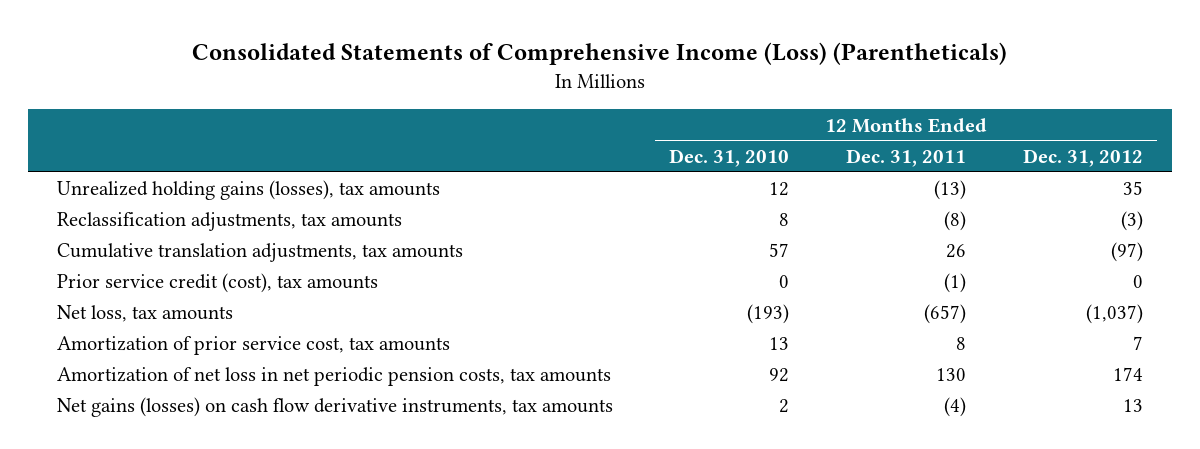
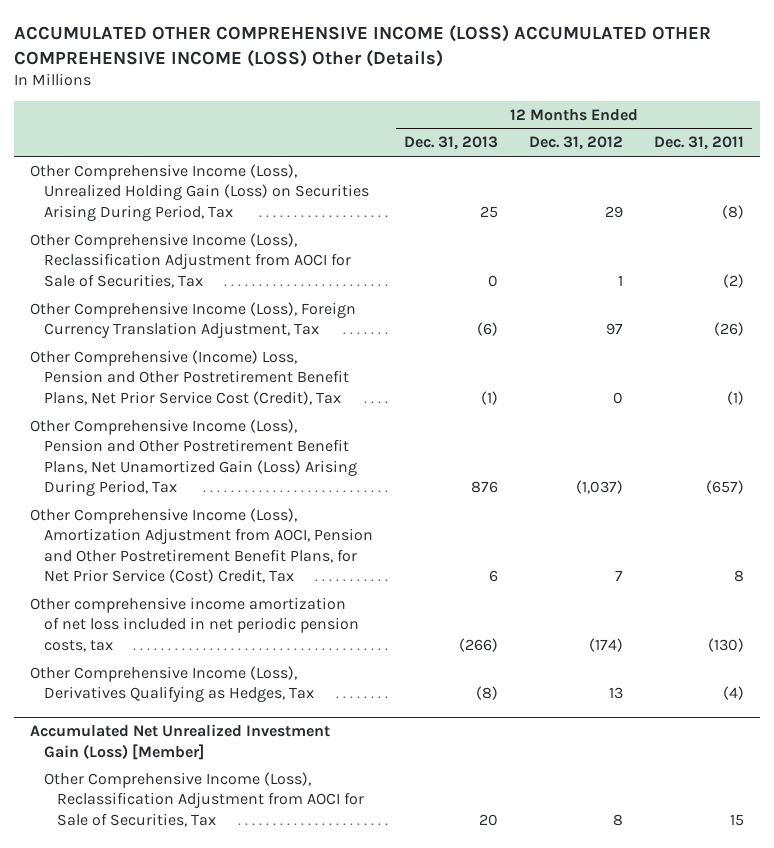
[191,42,1007,66] Consolidated Statements of Comprehensive Income (Loss) (Parentheticals) -> [14,24,712,67] ACCUMULATED OTHER COMPREHENSIVE INCOME (LOSS) ACCUMULATED OTHER COMPREHENSIVE INCOME (LOSS) Other (Details)
[669,148,790,167] Dec. 31, 2010 -> none
none -> [403,136,498,151] Dec. 31, 2013
[56,212,402,232] Reclassification adjustments, tax amounts -> none
[56,336,450,356] Amortization of prior service cost, tax amounts -> none
[56,180,440,201] Unrealized holding gains (losses), tax amounts -> [29,163,369,221] Other Comprehensive Income (Loss), Unrealized Holding Gain (Loss) on Securities Arising During Period, Tax
[934,180,967,201] (13) -> [722,204,745,219] (8)
[1123,181,1144,196] 35 -> [605,205,624,218] 29
none -> [29,232,351,288] Other Comprehensive Income (Loss), Reclassification Adjustment from AOCI for Sale of Securities, Tax
[56,243,463,263] Cumulative translation adjustments, tax amounts -> [29,301,356,339] Other Comprehensive Income (Loss), Foreign Currency Translation Adjustment, Tax
[946,244,967,259] 26 -> [714,322,745,337] (26)
[1111,242,1144,263] (97) -> [606,323,624,336] 97
[56,273,378,294] Prior service credit (cost), tax amounts -> [29,349,349,405] Other Comprehensive (Income) Loss, Pension and Other Postretirement Benefit Plans, Net Prior Service Cost (Credit), Tax
[56,305,233,323] Net loss, tax amounts -> [29,418,357,497] Other Comprehensive Income (Loss), Pension and Other Postretirement Benefit Plans, Net Unamortized Gain (Loss) Arising During Period, Tax
none -> [29,507,373,584] Other Comprehensive Income (Loss), Amortization Adjustment from AOCI, Pension and Other Postretirement Benefit Plans, for Net Prior Service (Cost) Credit, Tax
[56,367,611,387] Amortization of net loss in net periodic pension costs, tax amounts -> [29,596,359,652] Other comprehensive income amortization of net loss included in net periodic pension costs, tax
[936,368,967,382] 130 -> [708,637,745,652] (130)
[1113,367,1144,382] 174 -> [589,637,624,652] (174)
[56,397,613,418] Net gains (losses) on cash flow derivative instruments, tax amounts -> [29,665,314,703] Other Comprehensive Income (Loss), Derivatives Qualifying as Hedges, Tax
none -> [29,724,330,760] Accumulated Net Unrealized Investment Gain (Loss) [Member]
none -> [43,771,365,827] Other Comprehensive Income (Loss), Reclassification Adjustment from AOCI for Sale of Securities, Tax

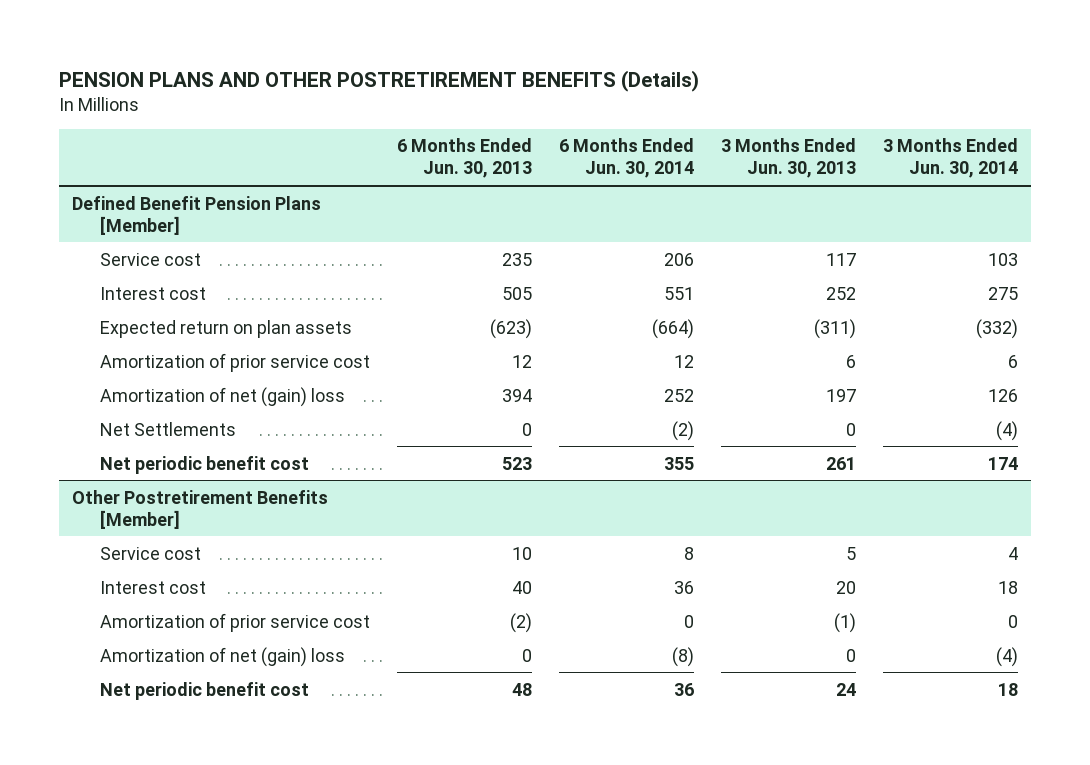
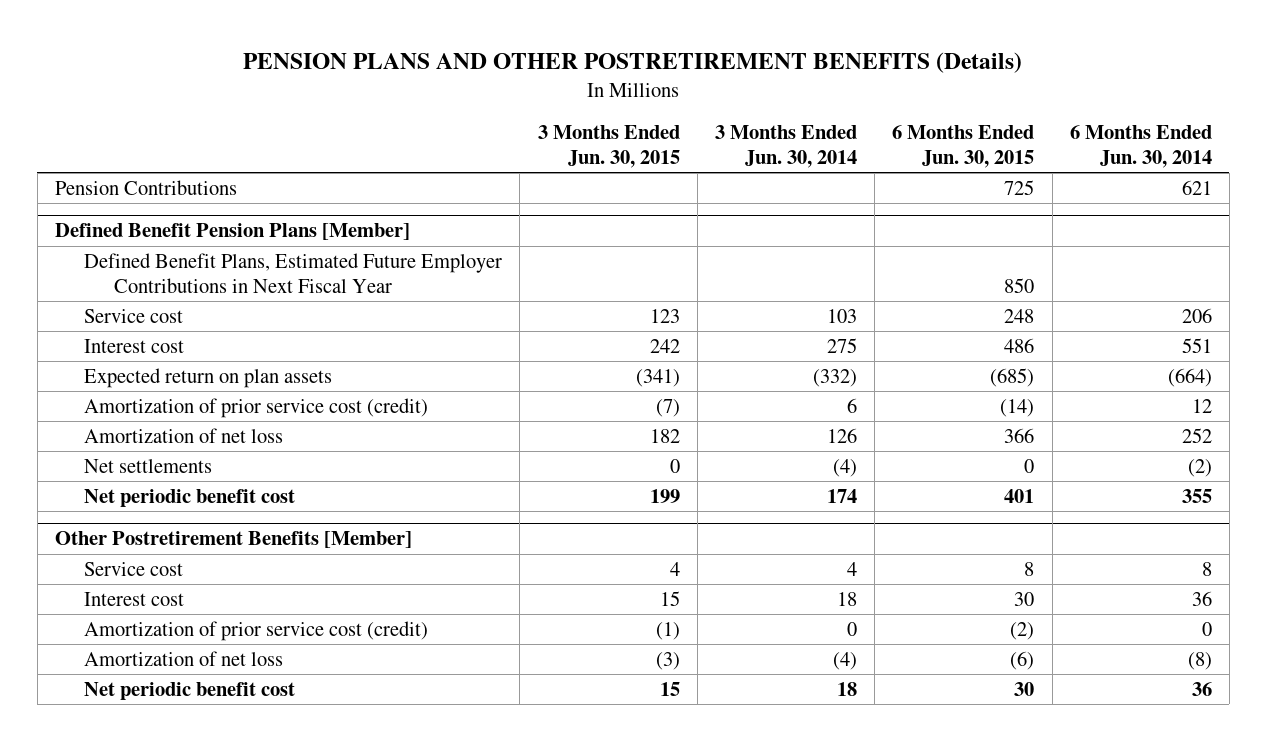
[396,138,532,179] 6 Months Ended Jun. 30, 2013 -> none
[720,138,856,179] 3 Months Ended Jun. 30, 2013 -> none
none -> [537,124,680,168] 3 Months Ended Jun. 30, 2015
none -> [892,124,1035,168] 6 Months Ended Jun. 30, 2015
none -> [54,179,237,195] Pension Contributions
none -> [84,252,503,293] Defined Benefit Plans, Estimated Future Employer Contributions in Next Fiscal Year
[99,352,370,372] Amortization of prior service cost -> [84,397,429,418] Amortization of prior service cost (credit)
[99,386,345,407] Amortization of net (gain) loss -> [84,427,284,443] Amortization of net loss
[99,421,236,436] Net Settlements -> [84,458,213,473] Net settlements
[99,612,370,632] Amortization of prior service cost -> [84,620,429,641] Amortization of prior service cost (credit)
[99,646,345,667] Amortization of net (gain) loss -> [84,650,284,666] Amortization of net loss

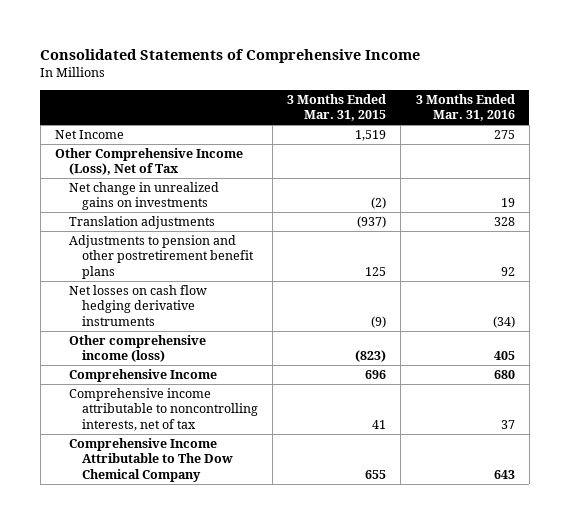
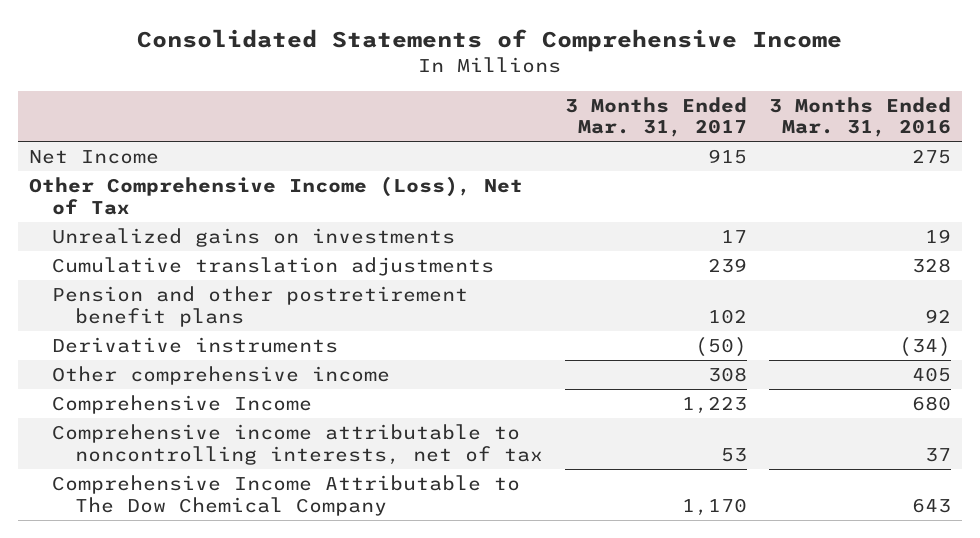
[287,94,387,122] 3 Months Ended Mar. 31, 2015 -> none
none -> [564,96,747,138] 3 Months Ended Mar. 31, 2017
[68,182,219,211] Net change in unrealized gains on investments -> [51,228,455,248] Unrealized gains on investments
[68,216,215,230] Translation adjustments -> [51,257,494,277] Cumulative translation adjustments
[68,235,255,279] Adjustments to pension and other postretirement benefit plans -> [51,286,468,327] Pension and other postretirement benefit plans
[68,285,207,326] Net losses on cash flow hedging derivative instruments -> [51,337,338,354] Derivative instruments
[68,335,206,363] Other comprehensive income (loss) -> [51,366,390,386] Other comprehensive income

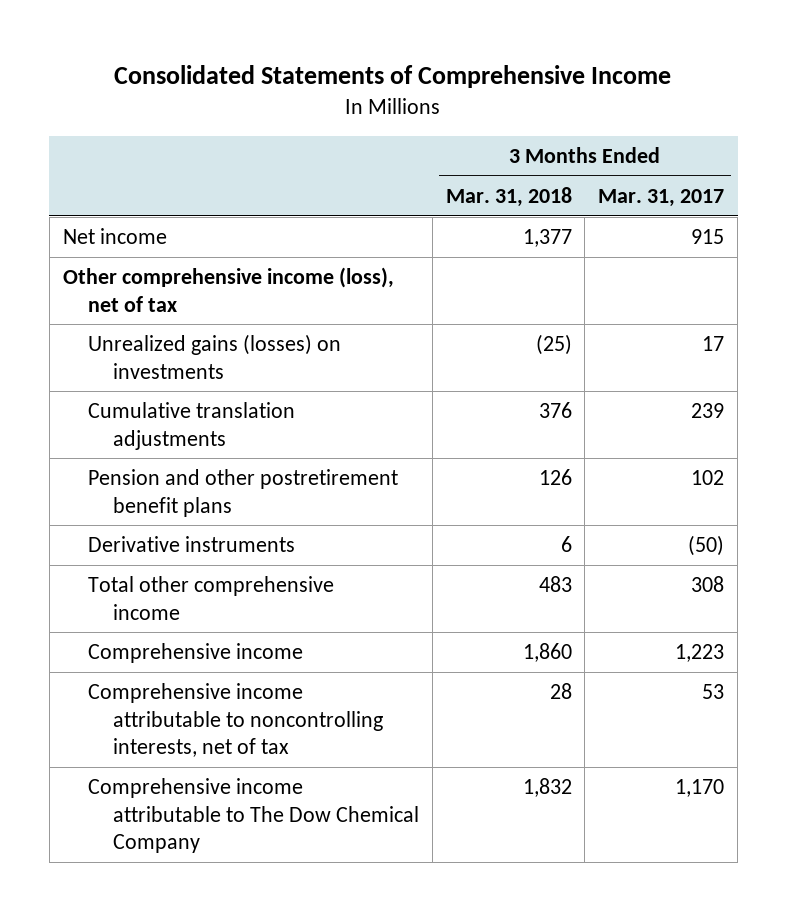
[768,96,951,138] 3 Months Ended Mar. 31, 2016 -> none
none -> [445,186,572,207] Mar. 31, 2018
[29,150,160,165] Net Income -> [62,228,167,245] Net income
[29,176,524,215] Other Comprehensive Income (Loss), Net of Tax -> [62,267,394,312] Other comprehensive income (loss), net of tax
[51,228,455,248] Unrealized gains on investments -> [87,334,341,379] Unrealized gains (losses) on investments
[51,366,390,386] Other comprehensive income -> [87,576,334,620] Total other comprehensive income
[51,395,312,415] Comprehensive Income -> [87,643,303,664] Comprehensive income
[51,475,520,516] Comprehensive Income Attributable to The Dow Chemical Company -> [87,778,420,853] Comprehensive income attributable to The Dow Chemical Company

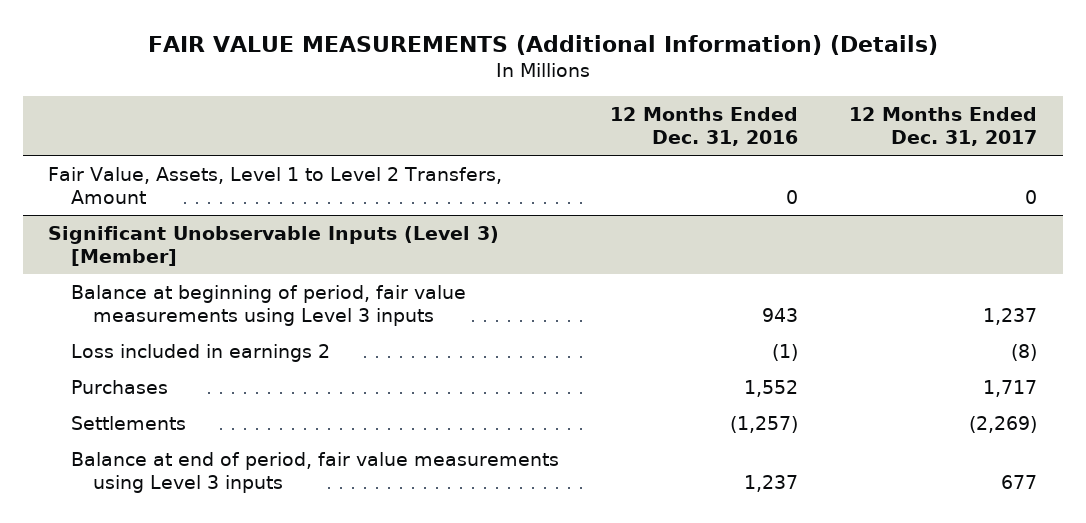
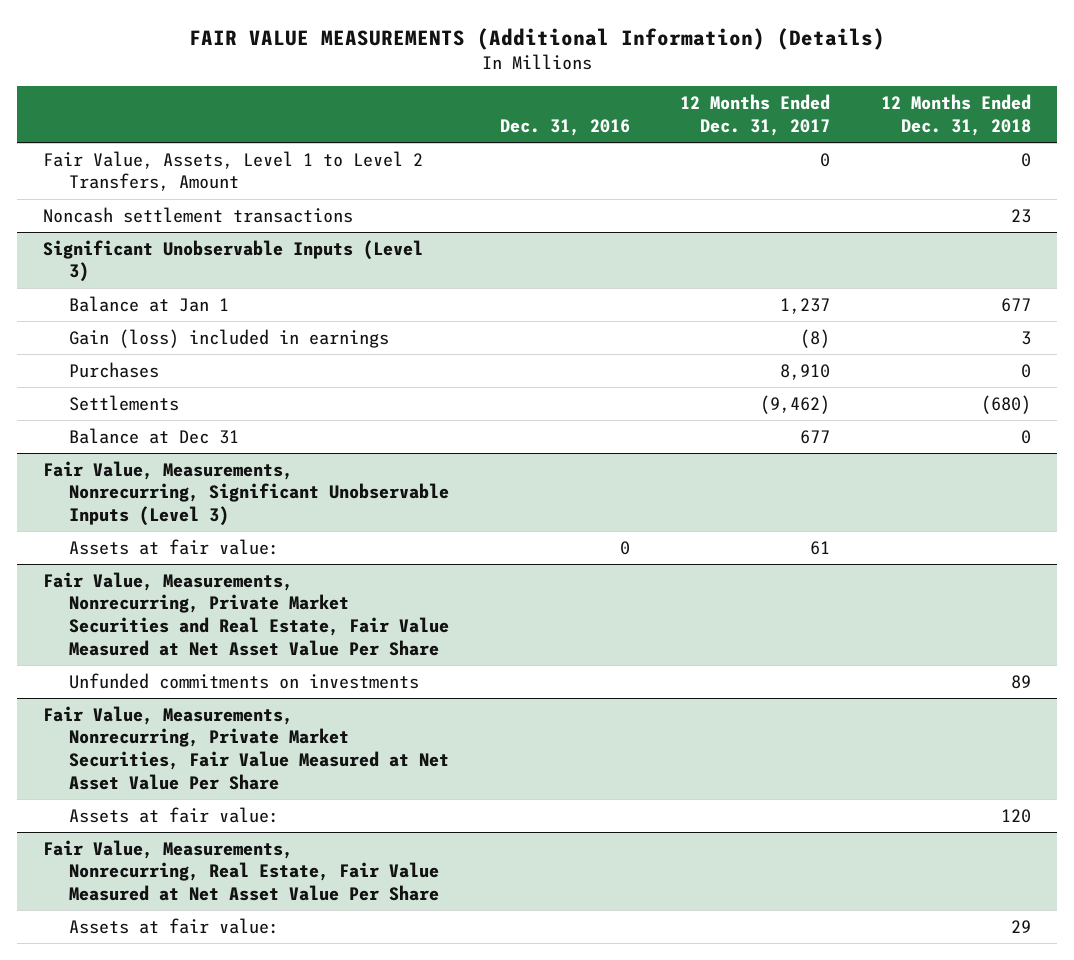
[609,107,798,147] 12 Months Ended Dec. 31, 2016 -> none
none -> [499,118,630,136] Dec. 31, 2016
none -> [881,94,1032,136] 12 Months Ended Dec. 31, 2018
none -> [42,206,353,223] Noncash settlement transactions
[48,225,500,267] Significant Unobservable Inputs (Level 3) [Member] -> [42,239,423,283] Significant Unobservable Inputs (Level 3)
[70,284,466,327] Balance at beginning of period, fair value measurements using Level 3 inputs -> [68,295,229,312] Balance at Jan 1
[70,343,330,362] Loss included in earnings 2 -> [68,328,389,348] Gain (loss) included in earnings
[983,379,1038,397] 1,717 -> [780,363,831,380] 8,910
[969,415,1038,433] (2,269) -> [760,394,831,414] (9,462)
[70,451,559,494] Balance at end of period, fair value measurements using Level 3 inputs -> [68,427,239,444] Balance at Dec 31
none -> [42,460,449,526] Fair Value, Measurements, Nonrecurring, Significant Unobservable Inputs (Level 3)
none -> [68,538,279,555] Assets at fair value:
none -> [42,571,449,656] Fair Value, Measurements, Nonrecurring, Private Market Securities and Real Estate, Fair Value Measured at Net Asset Value Per Share
none -> [68,672,419,689] Unfunded commitments on investments
none -> [42,705,449,790] Fair Value, Measurements, Nonrecurring, Private Market Securities, Fair Value Measured at Net Asset Value Per Share
none -> [68,806,279,823] Assets at fair value:
none -> [42,839,439,901] Fair Value, Measurements, Nonrecurring, Real Estate, Fair Value Measured at Net Asset Value Per Share
none -> [68,917,279,934] Assets at fair value:

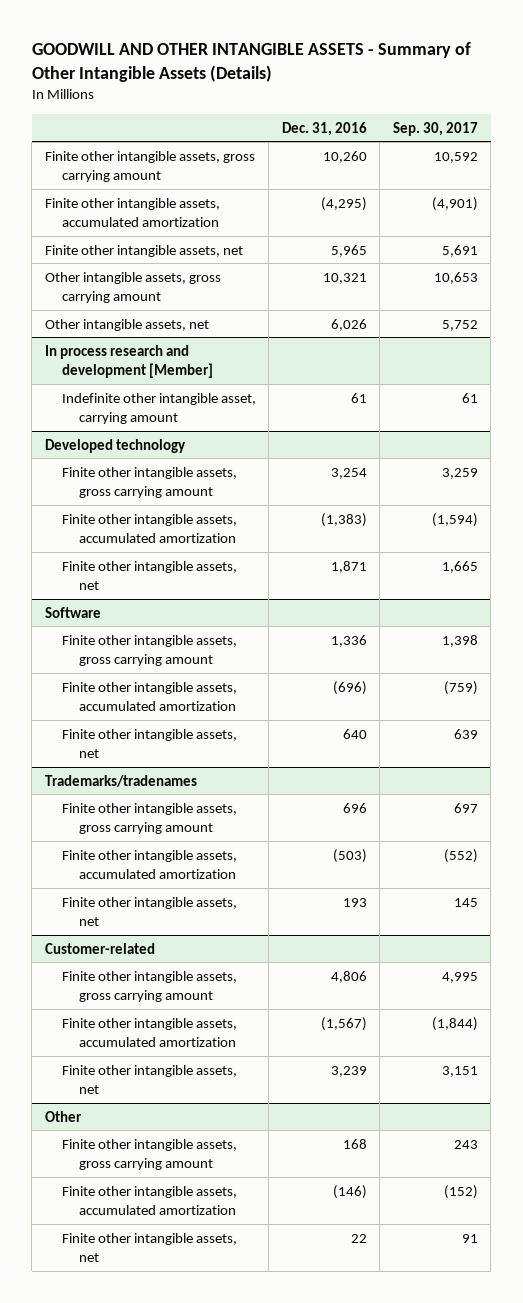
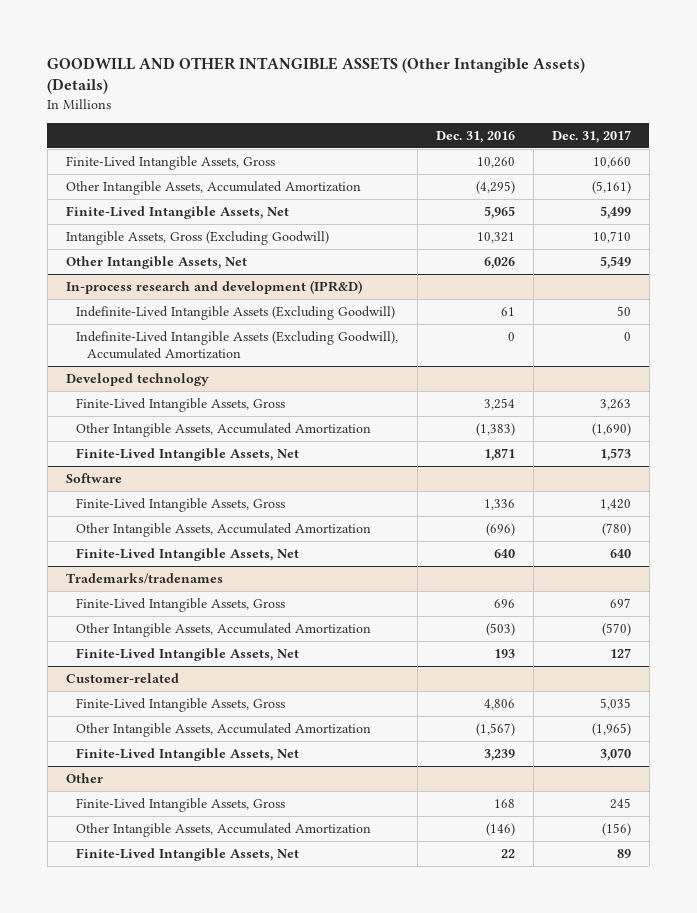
[31,42,471,82] GOODWILL AND OTHER INTANGIBLE ASSETS - Summary of Other Intangible Assets (Details) -> [47,56,586,95] GOODWILL AND OTHER INTANGIBLE ASSETS (Other Intangible Assets) (Details)
[392,121,478,136] Sep. 30, 2017 -> none
none -> [551,129,631,143] Dec. 31, 2017
[44,150,255,182] Finite other intangible assets, gross carrying amount -> [65,155,275,170] Finite-Lived Intangible Assets, Gross
[44,197,220,227] Finite other intangible assets, accumulated amortization -> [65,180,361,195] Other Intangible Assets, Accumulated Amortization
[44,244,243,257] Finite other intangible assets, net -> [65,205,289,219] Finite-Lived Intangible Assets, Net
[44,271,221,303] Other intangible assets, gross carrying amount -> [65,230,329,245] Intangible Assets, Gross (Excluding Goodwill)
[44,318,209,331] Other intangible assets, net -> [65,255,247,269] Other Intangible Assets, Net
[44,344,214,378] In process research and development [Member] -> [65,279,362,294] In-process research and development (IPR&D)
[62,392,257,424] Indefinite other intangible asset, carrying amount -> [76,305,396,320] Indefinite-Lived Intangible Assets (Excluding Goodwill)
none -> [76,330,399,360] Indefinite-Lived Intangible Assets (Excluding Goodwill), Accumulated Amortization
[62,466,238,498] Finite other intangible assets, gross carrying amount -> [76,397,286,412] Finite-Lived Intangible Assets, Gross
[62,513,238,543] Finite other intangible assets, accumulated amortization -> [76,422,372,437] Other Intangible Assets, Accumulated Amortization
[62,560,238,590] Finite other intangible assets, net -> [76,447,300,461] Finite-Lived Intangible Assets, Net
[62,634,238,666] Finite other intangible assets, gross carrying amount -> [76,497,286,512] Finite-Lived Intangible Assets, Gross
[62,681,238,711] Finite other intangible assets, accumulated amortization -> [76,522,372,537] Other Intangible Assets, Accumulated Amortization
[62,728,238,758] Finite other intangible assets, net -> [76,547,300,561] Finite-Lived Intangible Assets, Net
[62,802,238,834] Finite other intangible assets, gross carrying amount -> [76,597,286,612] Finite-Lived Intangible Assets, Gross
[62,849,238,879] Finite other intangible assets, accumulated amortization -> [76,622,372,637] Other Intangible Assets, Accumulated Amortization
[62,896,238,926] Finite other intangible assets, net -> [76,647,300,661] Finite-Lived Intangible Assets, Net
[62,970,238,1002] Finite other intangible assets, gross carrying amount -> [76,697,286,712] Finite-Lived Intangible Assets, Gross
[62,1017,238,1047] Finite other intangible assets, accumulated amortization -> [76,722,372,737] Other Intangible Assets, Accumulated Amortization
[62,1064,238,1094] Finite other intangible assets, net -> [76,747,300,761] Finite-Lived Intangible Assets, Net
[62,1138,238,1170] Finite other intangible assets, gross carrying amount -> [76,797,286,812] Finite-Lived Intangible Assets, Gross
[62,1185,238,1215] Finite other intangible assets, accumulated amortization -> [76,822,372,837] Other Intangible Assets, Accumulated Amortization
[62,1232,238,1262] Finite other intangible assets, net -> [76,847,300,861] Finite-Lived Intangible Assets, Net

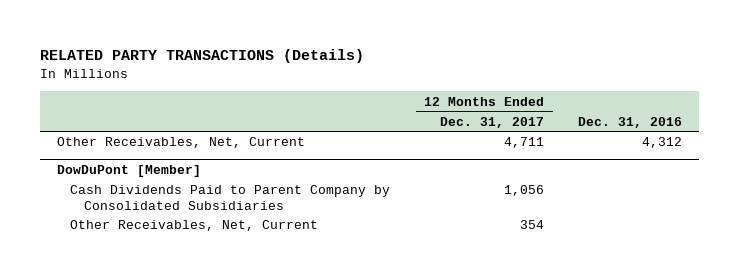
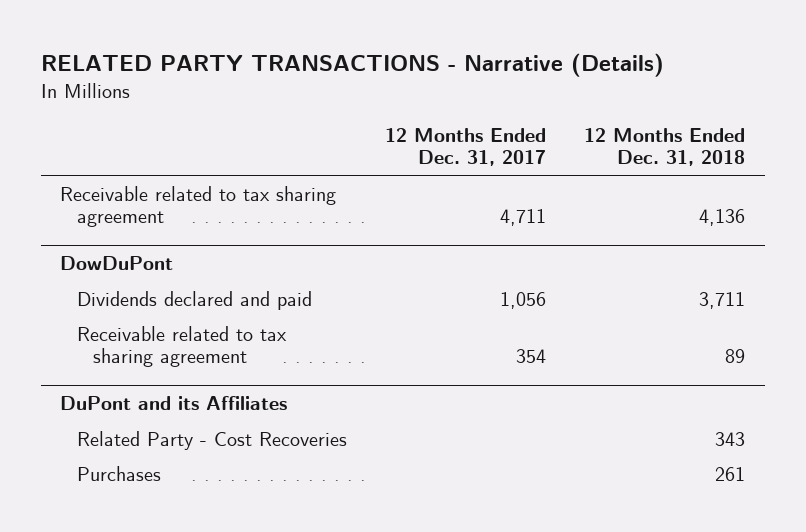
[39,49,364,64] RELATED PARTY TRANSACTIONS (Details) -> [41,53,665,78] RELATED PARTY TRANSACTIONS - Narrative (Details)
[577,116,682,128] Dec. 31, 2016 -> none
none -> [584,127,746,167] 12 Months Ended Dec. 31, 2018
[56,137,305,149] Other Receivables, Net, Current -> [60,185,337,228] Receivable related to tax sharing agreement
[56,165,201,178] DowDuPont [Member] -> [60,255,174,270] DowDuPont
[70,185,391,210] Cash Dividends Paid to Parent Company by Consolidated Subsidiaries -> [76,290,312,310] Dividends declared and paid
[70,220,319,232] Other Receivables, Net, Current -> [76,325,287,368] Receivable related to tax sharing agreement
none -> [60,395,288,410] DuPont and its Affiliates
none -> [76,430,347,450] Related Party - Cost Recoveries
none -> [76,465,161,481] Purchases

